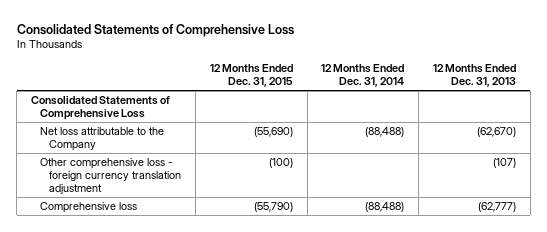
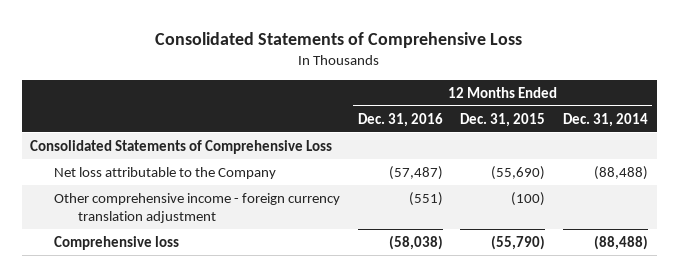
[432,64,516,88] 12 Months Ended Dec. 31, 2013 -> none
none -> [357,112,443,127] Dec. 31, 2016
[40,158,182,194] Other comprehensive loss - foreign currency translation adjustment -> [53,192,340,223] Other comprehensive income - foreign currency translation adjustment

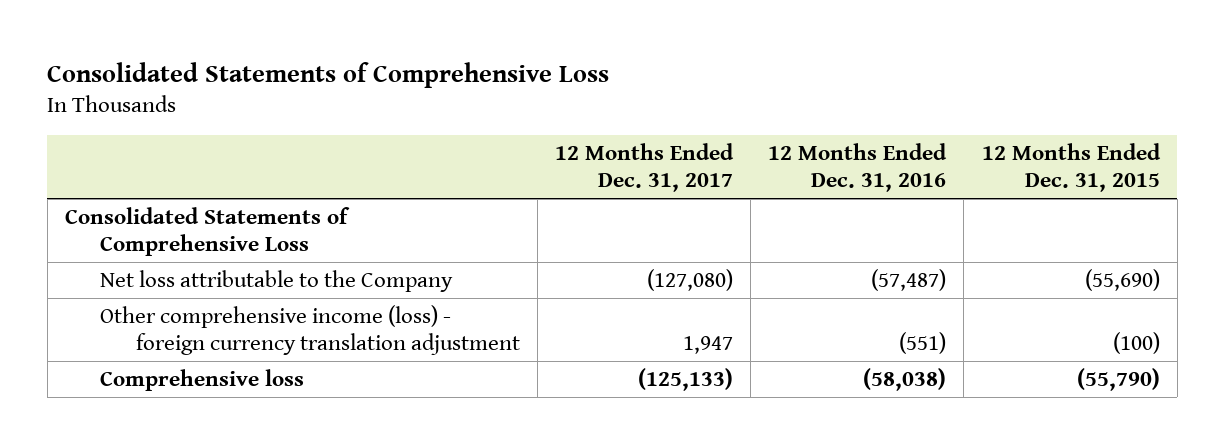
[563,112,649,127] Dec. 31, 2014 -> none
none -> [555,142,735,193] 12 Months Ended Dec. 31, 2017
[53,192,340,223] Other comprehensive income - foreign currency translation adjustment -> [100,304,520,356] Other comprehensive income (loss) - foreign currency translation adjustment

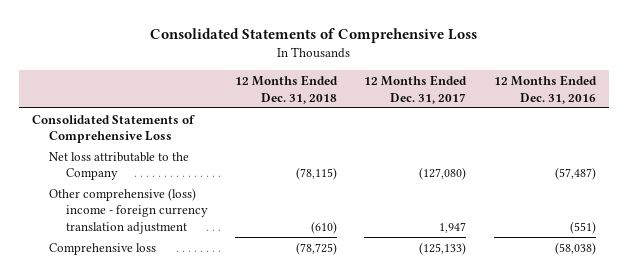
[981,142,1161,193] 12 Months Ended Dec. 31, 2015 -> none
none -> [234,75,338,104] 12 Months Ended Dec. 31, 2018
[100,304,520,356] Other comprehensive income (loss) - foreign currency translation adjustment -> [49,187,208,234] Other comprehensive (loss) income - foreign currency translation adjustment

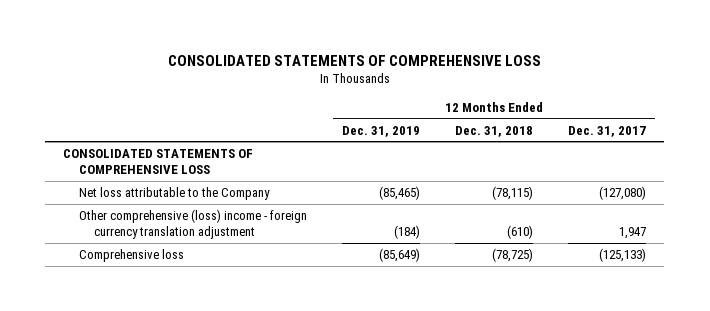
[150,28,478,44] Consolidated Statements of Comprehensive Loss -> [167,54,541,66] CONSOLIDATED STATEMENTS OF COMPREHENSIVE LOSS
[493,75,597,104] 12 Months Ended Dec. 31, 2016 -> none
none -> [341,125,420,137] Dec. 31, 2019
[32,114,196,144] Consolidated Statements of Comprehensive Loss -> [63,148,254,175] CONSOLIDATED STATEMENTS OF COMPREHENSIVE LOSS

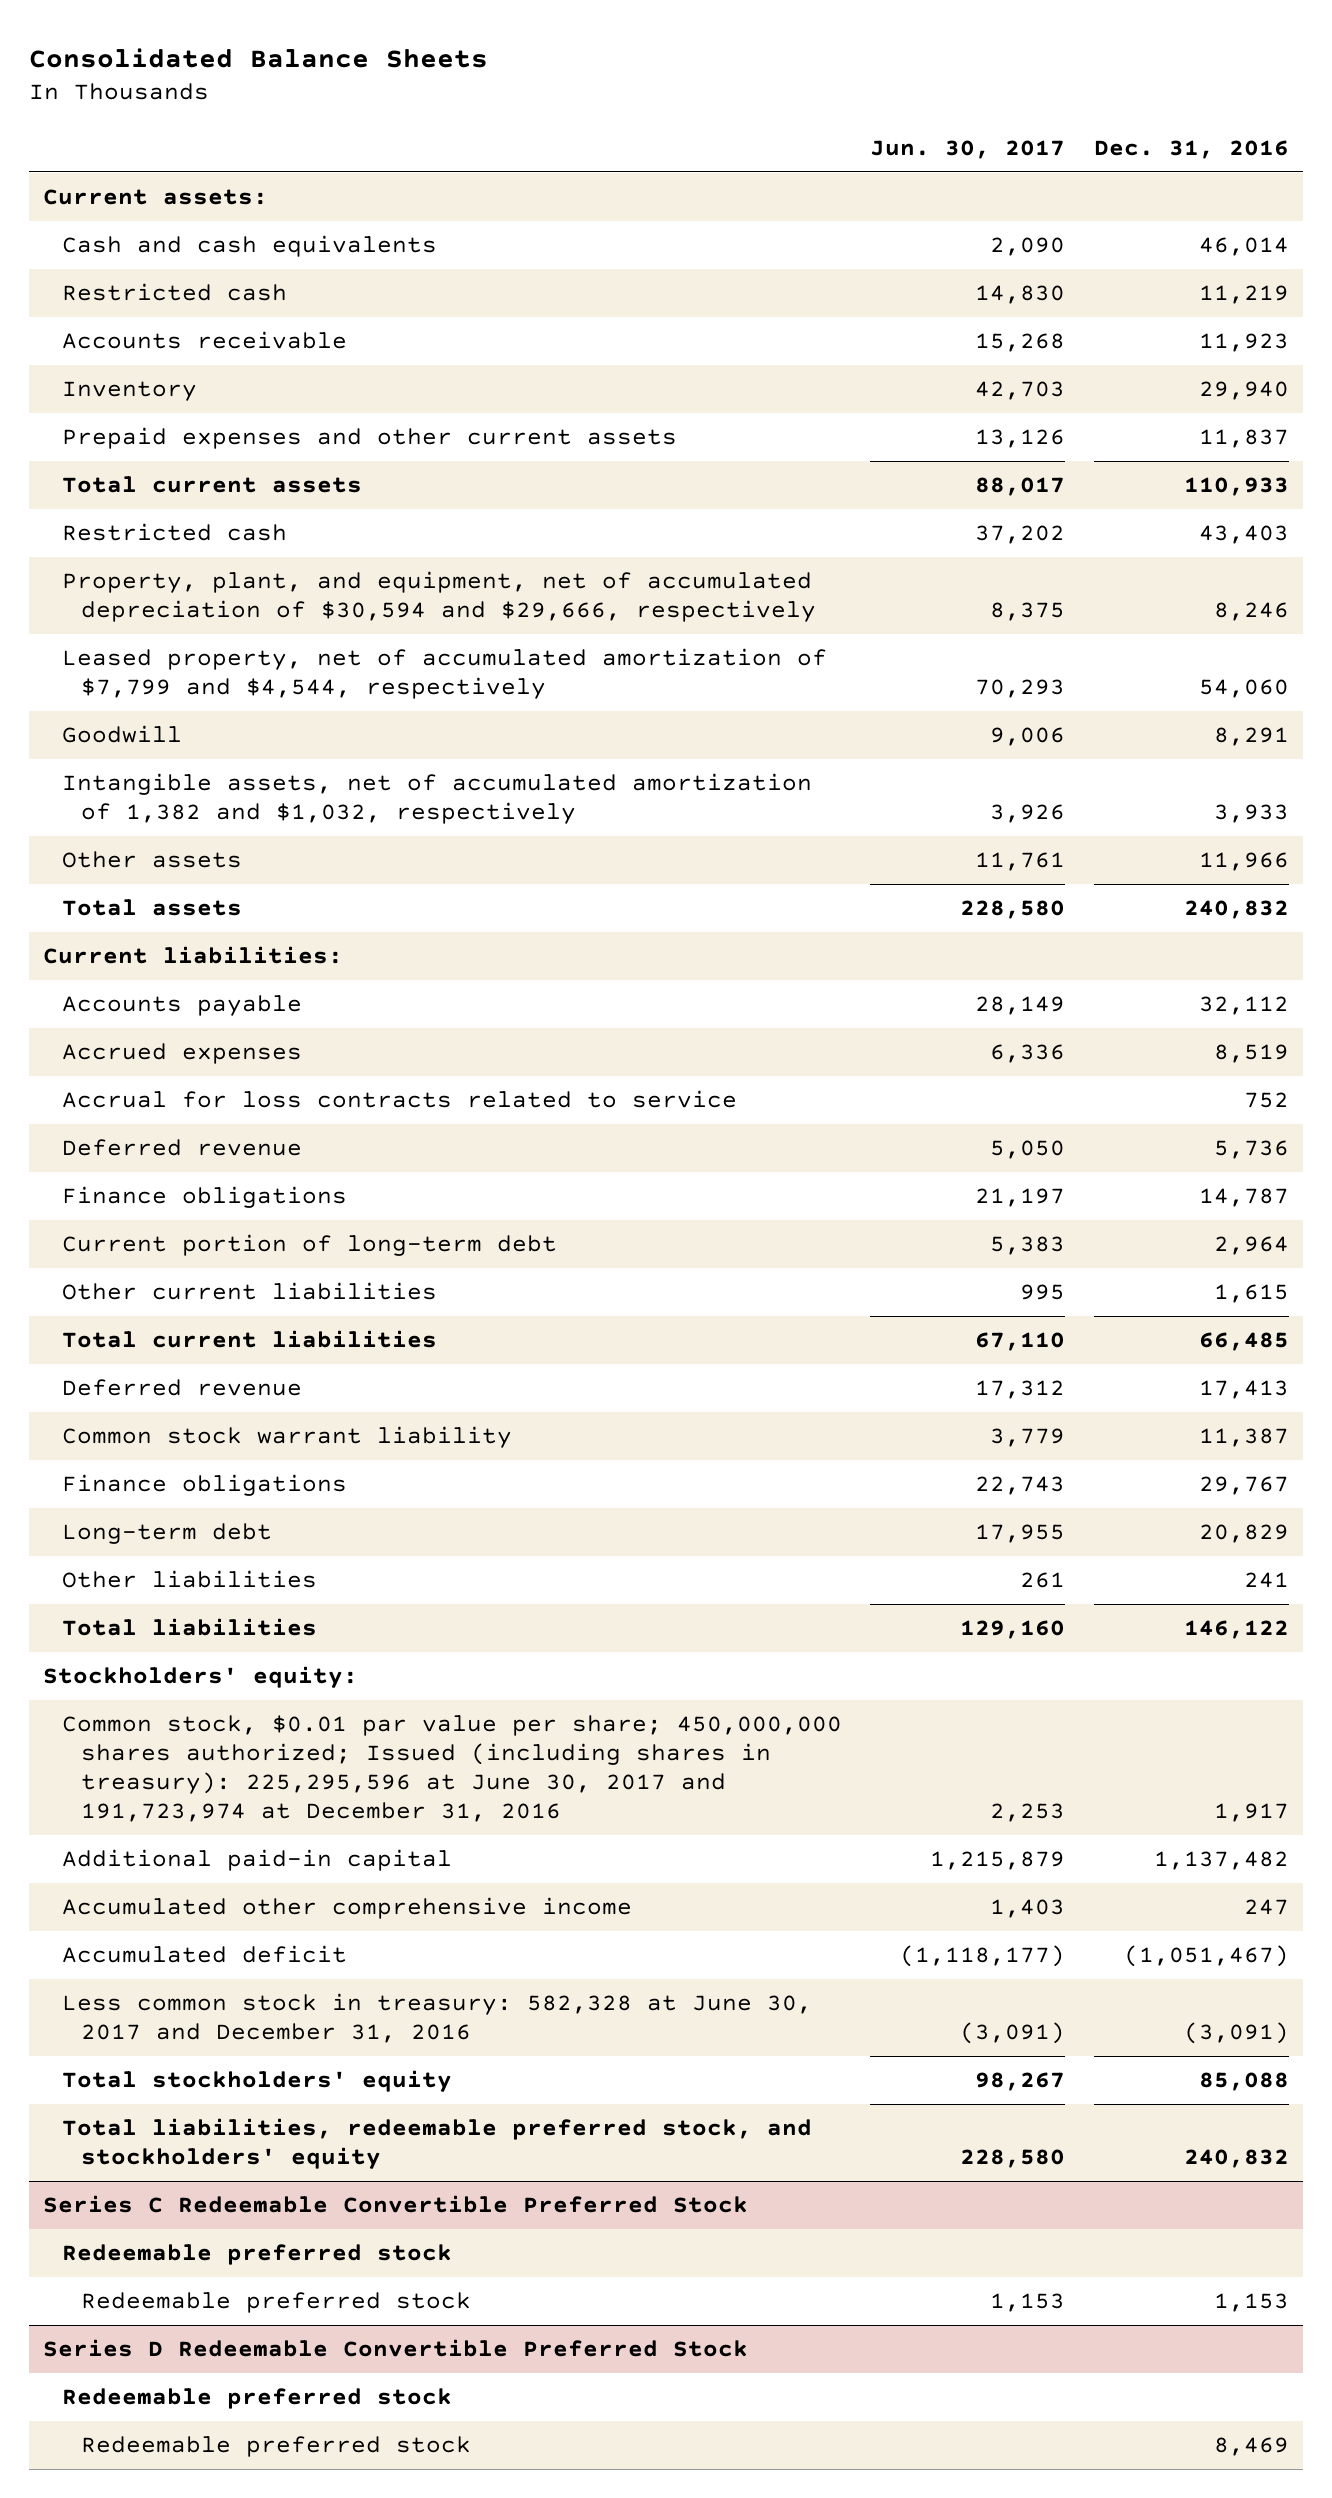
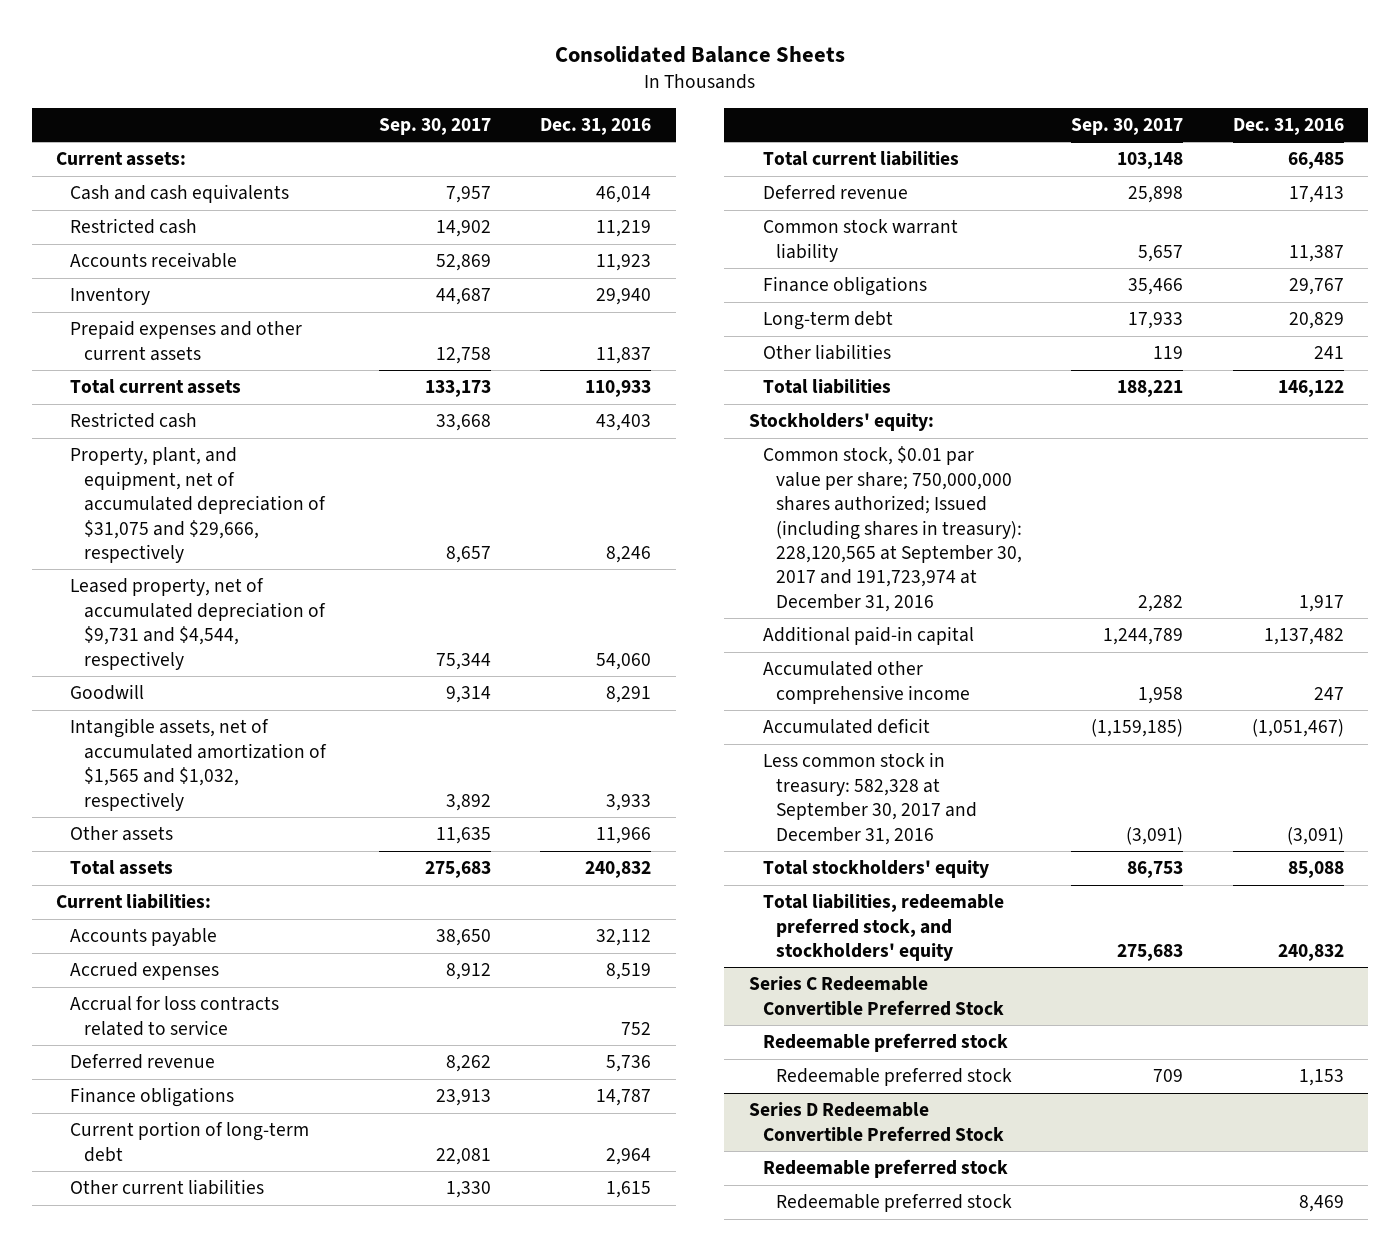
[870,140,1066,160] Jun. 30, 2017 -> none
none -> [378,118,491,136] Sep. 30, 2017
[62,571,817,623] Property, plant, and equipment, net of accumulated depreciation of $30,594 and $29,666, respectively -> [69,447,326,563] Property, plant, and equipment, net of accumulated depreciation of $31,075 and $29,666, respectively
[62,648,828,700] Leased property, net of accumulated amortization of $7,799 and $4,544, respectively -> [69,578,326,670] Leased property, net of accumulated depreciation of $9,731 and $4,544, respectively
[62,773,813,825] Intangible assets, net of accumulated amortization of 1,382 and $1,032, respectively -> [69,718,327,811] Intangible assets, net of accumulated amortization of $1,565 and $1,032, respectively
[62,1715,843,1823] Common stock, $0.01 par value per share; 450,000,000 shares authorized; Issued (including shares in treasury): 225,295,596 at June 30, 2017 and 191,723,974 at December 31, 2016 -> [762,446,1023,612] Common stock, $0.01 par value per share; 750,000,000 shares authorized; Issued (including shares in treasury): 228,120,565 at September 30, 2017 and 191,723,974 at December 31, 2016
[62,1993,813,2044] Less common stock in treasury: 582,328 at June 30, 2017 and December 31, 2016 -> [762,752,978,845] Less common stock in treasury: 582,328 at September 30, 2017 and December 31, 2016

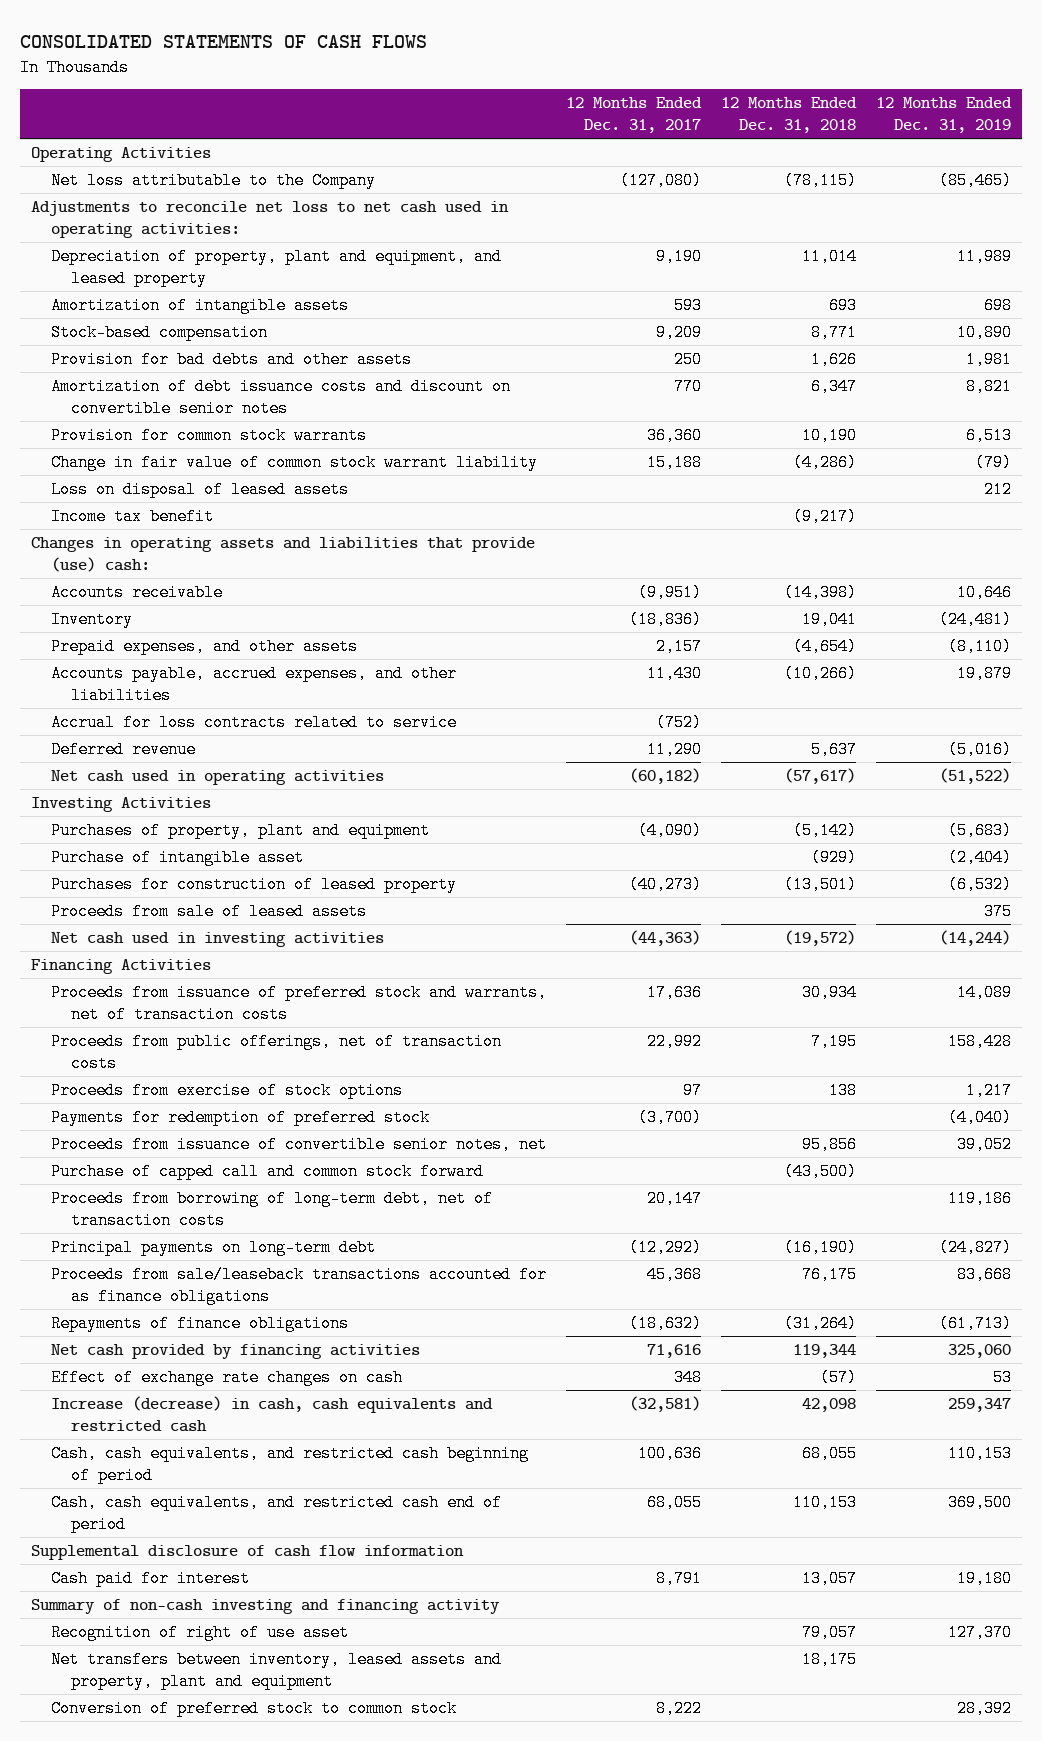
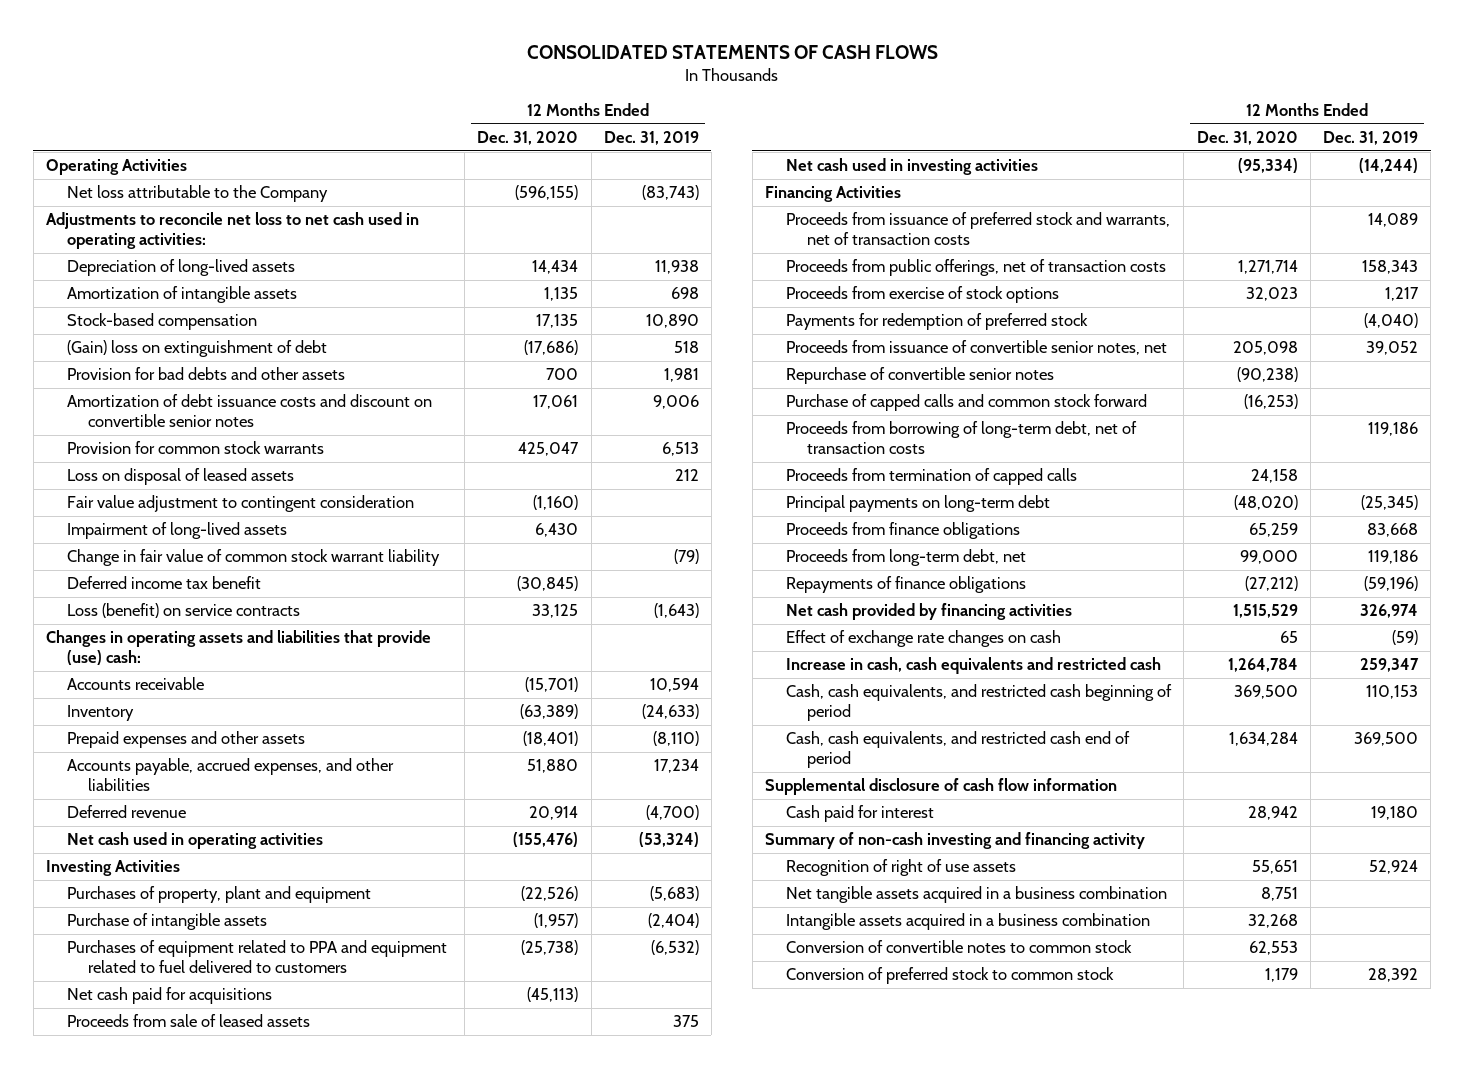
[566,97,703,134] 12 Months Ended Dec. 31, 2017 -> none
[721,97,858,134] 12 Months Ended Dec. 31, 2018 -> none
none -> [477,131,579,146] Dec. 31, 2020
[939,171,1013,189] (85,465) -> [641,185,699,201] (83,743)
[50,247,502,288] Depreciation of property, plant and equipment, and leased property -> [67,259,296,277] Depreciation of long-lived assets
[957,247,1013,265] 11,989 -> [654,260,699,275] 11,938
none -> [67,340,328,358] (Gain) loss on extinguishment of debt
[966,377,1013,395] 8,821 -> [652,395,699,410] 9,006
none -> [67,495,415,513] Fair value adjustment to contingent consideration
none -> [67,522,288,540] Impairment of long-lived assets
[50,453,538,471] Change in fair value of common stock warrant liability -> [67,549,441,567] Change in fair value of common stock warrant liability
[50,507,214,525] Income tax benefit -> [67,576,262,590] Deferred income tax benefit
none -> [67,603,301,619] Loss (benefit) on service contracts
[50,713,457,731] Accrual for loss contracts related to service -> none
[957,583,1013,601] 10,646 -> [649,678,699,693] 10,594
[939,610,1013,628] (24,481) -> [641,704,699,720] (24,633)
[50,637,358,655] Prepaid expenses, and other assets -> [67,731,306,749] Prepaid expenses and other assets
[957,664,1013,682] 19,879 -> [653,759,699,774] 17,234
[948,740,1013,758] (5,016) -> [645,805,699,821] (4,700)
[939,767,1012,784] (51,522) -> [638,832,699,848] (53,324)
[50,848,304,866] Purchase of intangible asset -> [67,913,268,931] Purchase of intangible assets
[50,875,457,893] Purchases for construction of leased property -> [67,940,448,974] Purchases of equipment related to PPA and equipment related to fuel delivered to customers
none -> [67,987,273,1005] Net cash paid for acquisitions
[948,1032,1013,1050] 158,428 -> [1361,260,1418,275] 158,343
none -> [786,367,1055,385] Repurchase of convertible senior notes
[50,1162,484,1180] Purchase of capped call and common stock forward -> [786,394,1148,412] Purchase of capped calls and common stock forward
none -> [786,468,1078,486] Proceeds from termination of capped calls
[939,1238,1013,1256] (24,827) -> [1360,495,1418,511] (25,345)
[50,1265,547,1306] Proceeds from sale/leaseback transactions accounted for as finance obligations -> [786,522,1021,540] Proceeds from finance obligations
none -> [786,549,1027,567] Proceeds from long-term debt, net
[939,1314,1013,1332] (61,713) -> [1363,576,1418,592] (59,196)
[948,1343,1012,1358] 325,060 -> [1359,604,1418,619] 326,974
[993,1368,1013,1386] 53 -> [1391,630,1418,646] (59)
[50,1395,493,1433] Increase (decrease) in cash, cash equivalents and restricted cash -> [786,657,1162,675] Increase in cash, cash equivalents and restricted cash
[50,1650,502,1691] Net transfers between inventory, leased assets and property, plant and equipment -> none
[50,1623,349,1641] Recognition of right of use asset -> [786,859,1017,877] Recognition of right of use assets
[948,1623,1013,1641] 127,370 -> [1368,860,1418,875] 52,924
none -> [786,886,1168,904] Net tangible assets acquired in a business combination
none -> [786,913,1151,931] Intangible assets acquired in a business combination
none -> [786,940,1133,954] Conversion of convertible notes to common stock

